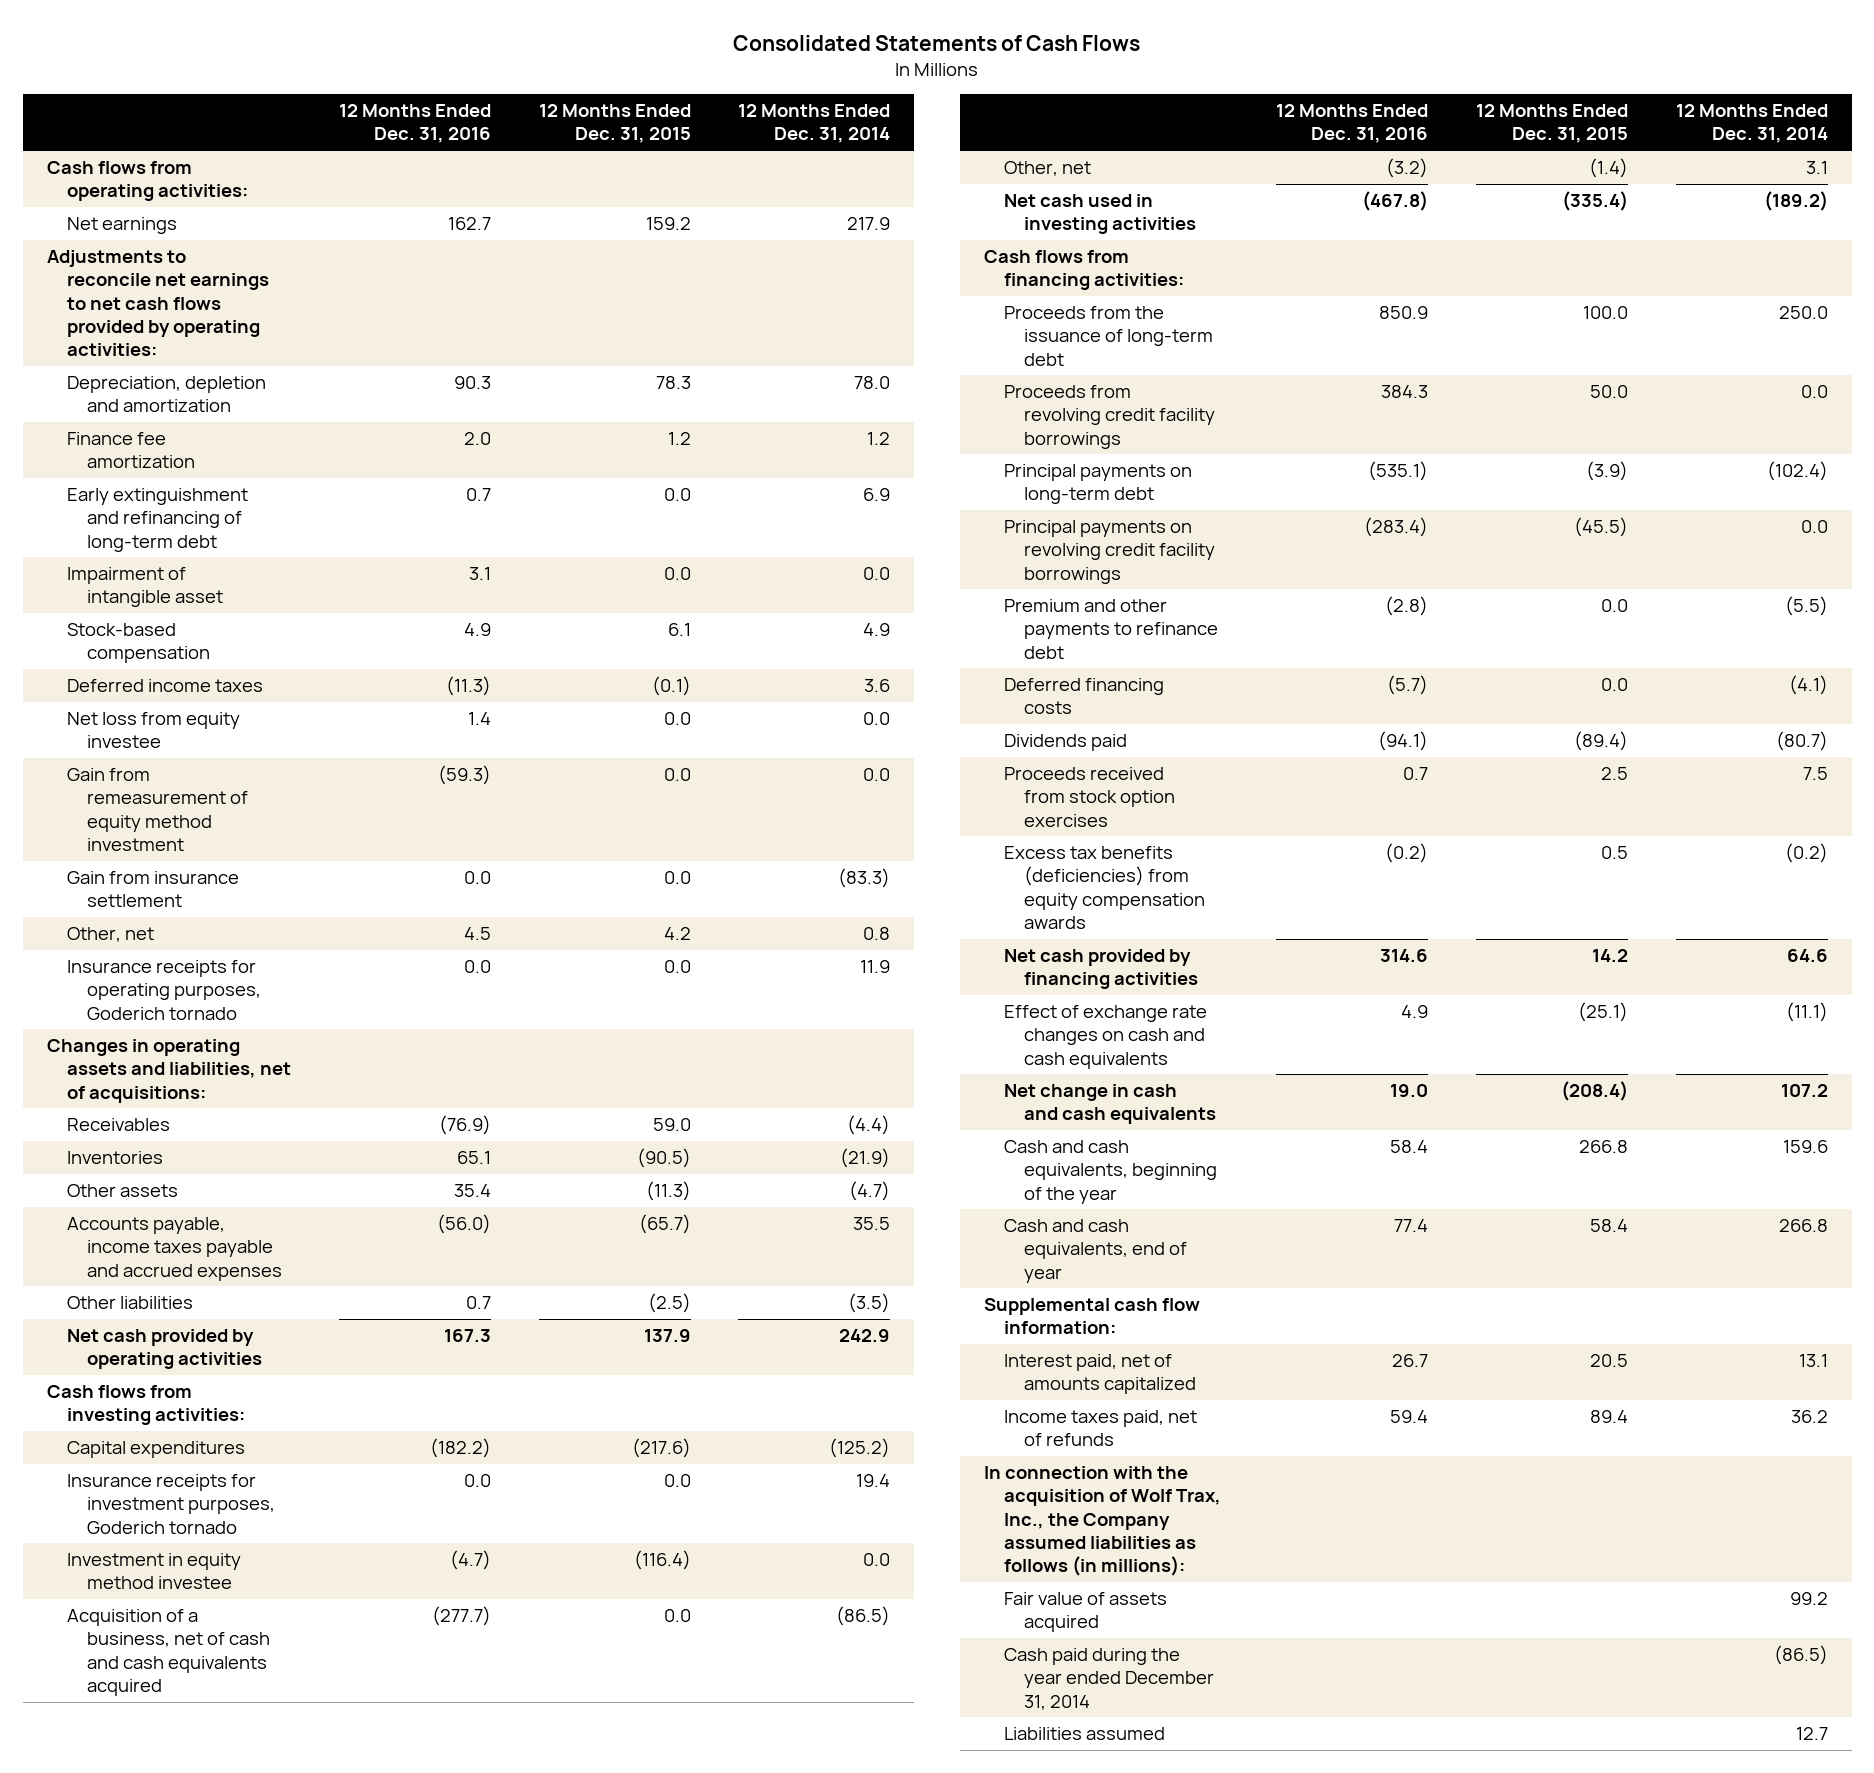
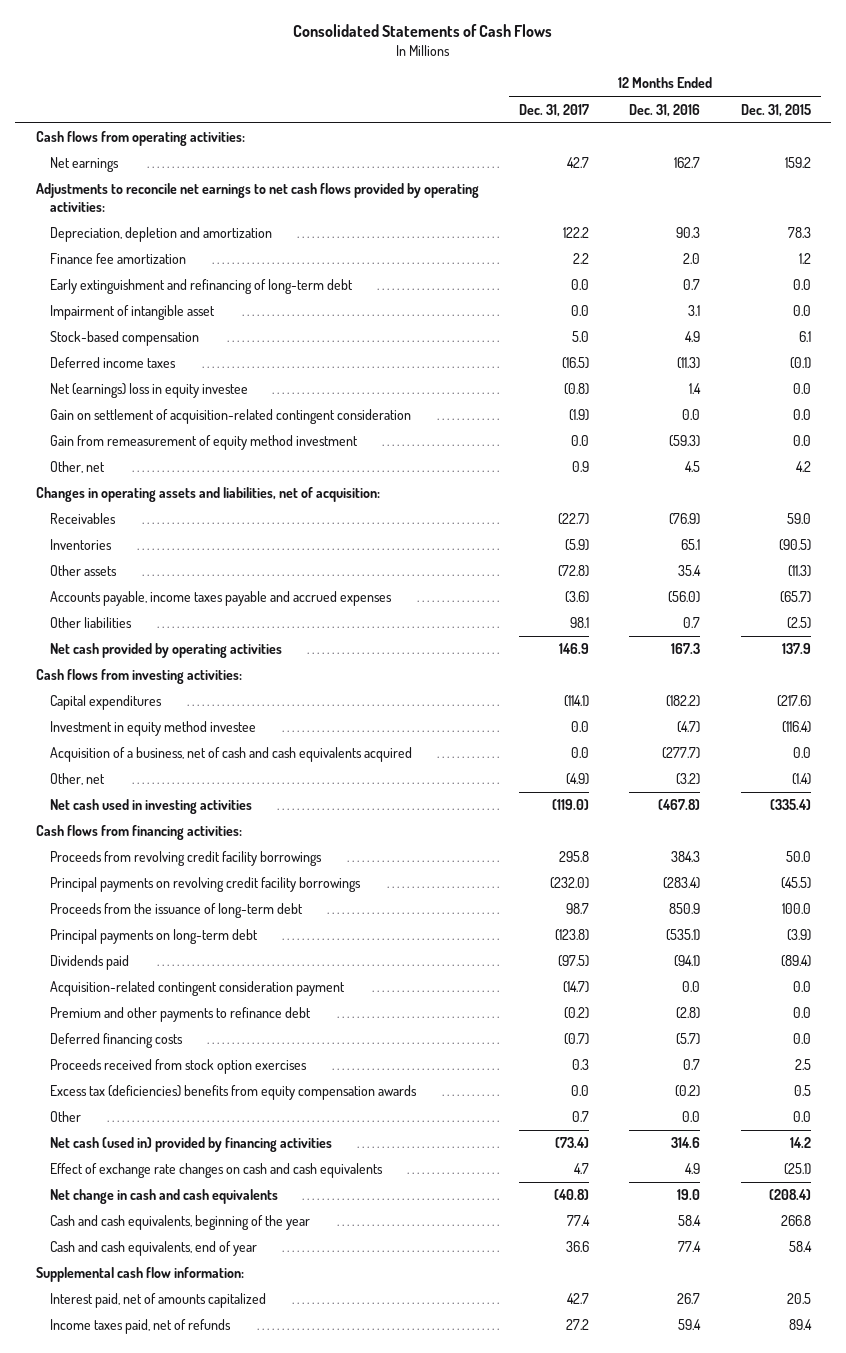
[738,104,891,144] 12 Months Ended Dec. 31, 2014 -> none
none -> [518,103,589,117] Dec. 31, 2017
[66,711,240,749] Net loss from equity investee -> [50,383,249,399] Net (earnings) loss in equity investee
none -> [50,409,412,425] Gain on settlement of acquisition-related contingent consideration
[66,870,239,908] Gain from insurance settlement -> none
[66,959,261,1020] Insurance receipts for operating purposes, Goderich tornado -> none
[46,1038,291,1103] Changes in operating assets and liabilities, net of acquisitions: -> [35,487,380,503] Changes in operating assets and liabilities, net of acquisition:
[66,1473,275,1534] Insurance receipts for investment purposes, Goderich tornado -> none
[1003,305,1213,366] Proceeds from the issuance of long-term debt -> [50,903,304,919] Proceeds from the issuance of long-term debt
[1003,463,1192,505] Principal payments on long-term debt -> [50,929,259,945] Principal payments on long-term debt
[1003,733,1127,751] Dividends paid -> [50,955,130,971] Dividends paid
none -> [50,981,346,997] Acquisition-related contingent consideration payment
[1003,845,1205,930] Excess tax benefits (deficiencies) from equity compensation awards -> [50,1085,418,1101] Excess tax (deficiencies) benefits from equity compensation awards
none -> [50,1111,82,1123] Other
[1003,948,1198,990] Net cash provided by financing activities -> [50,1137,333,1153] Net cash (used in) provided by financing activities
[984,1465,1221,1577] In connection with the acquisition of Wolf Trax, Inc., the Company assumed liabilities as follows (in millions): -> none
[1003,1591,1167,1633] Fair value of assets acquired -> none
[1003,1647,1214,1710] Cash paid during the year ended December 31, 2014 -> none
[1003,1726,1165,1740] Liabilities assumed -> none

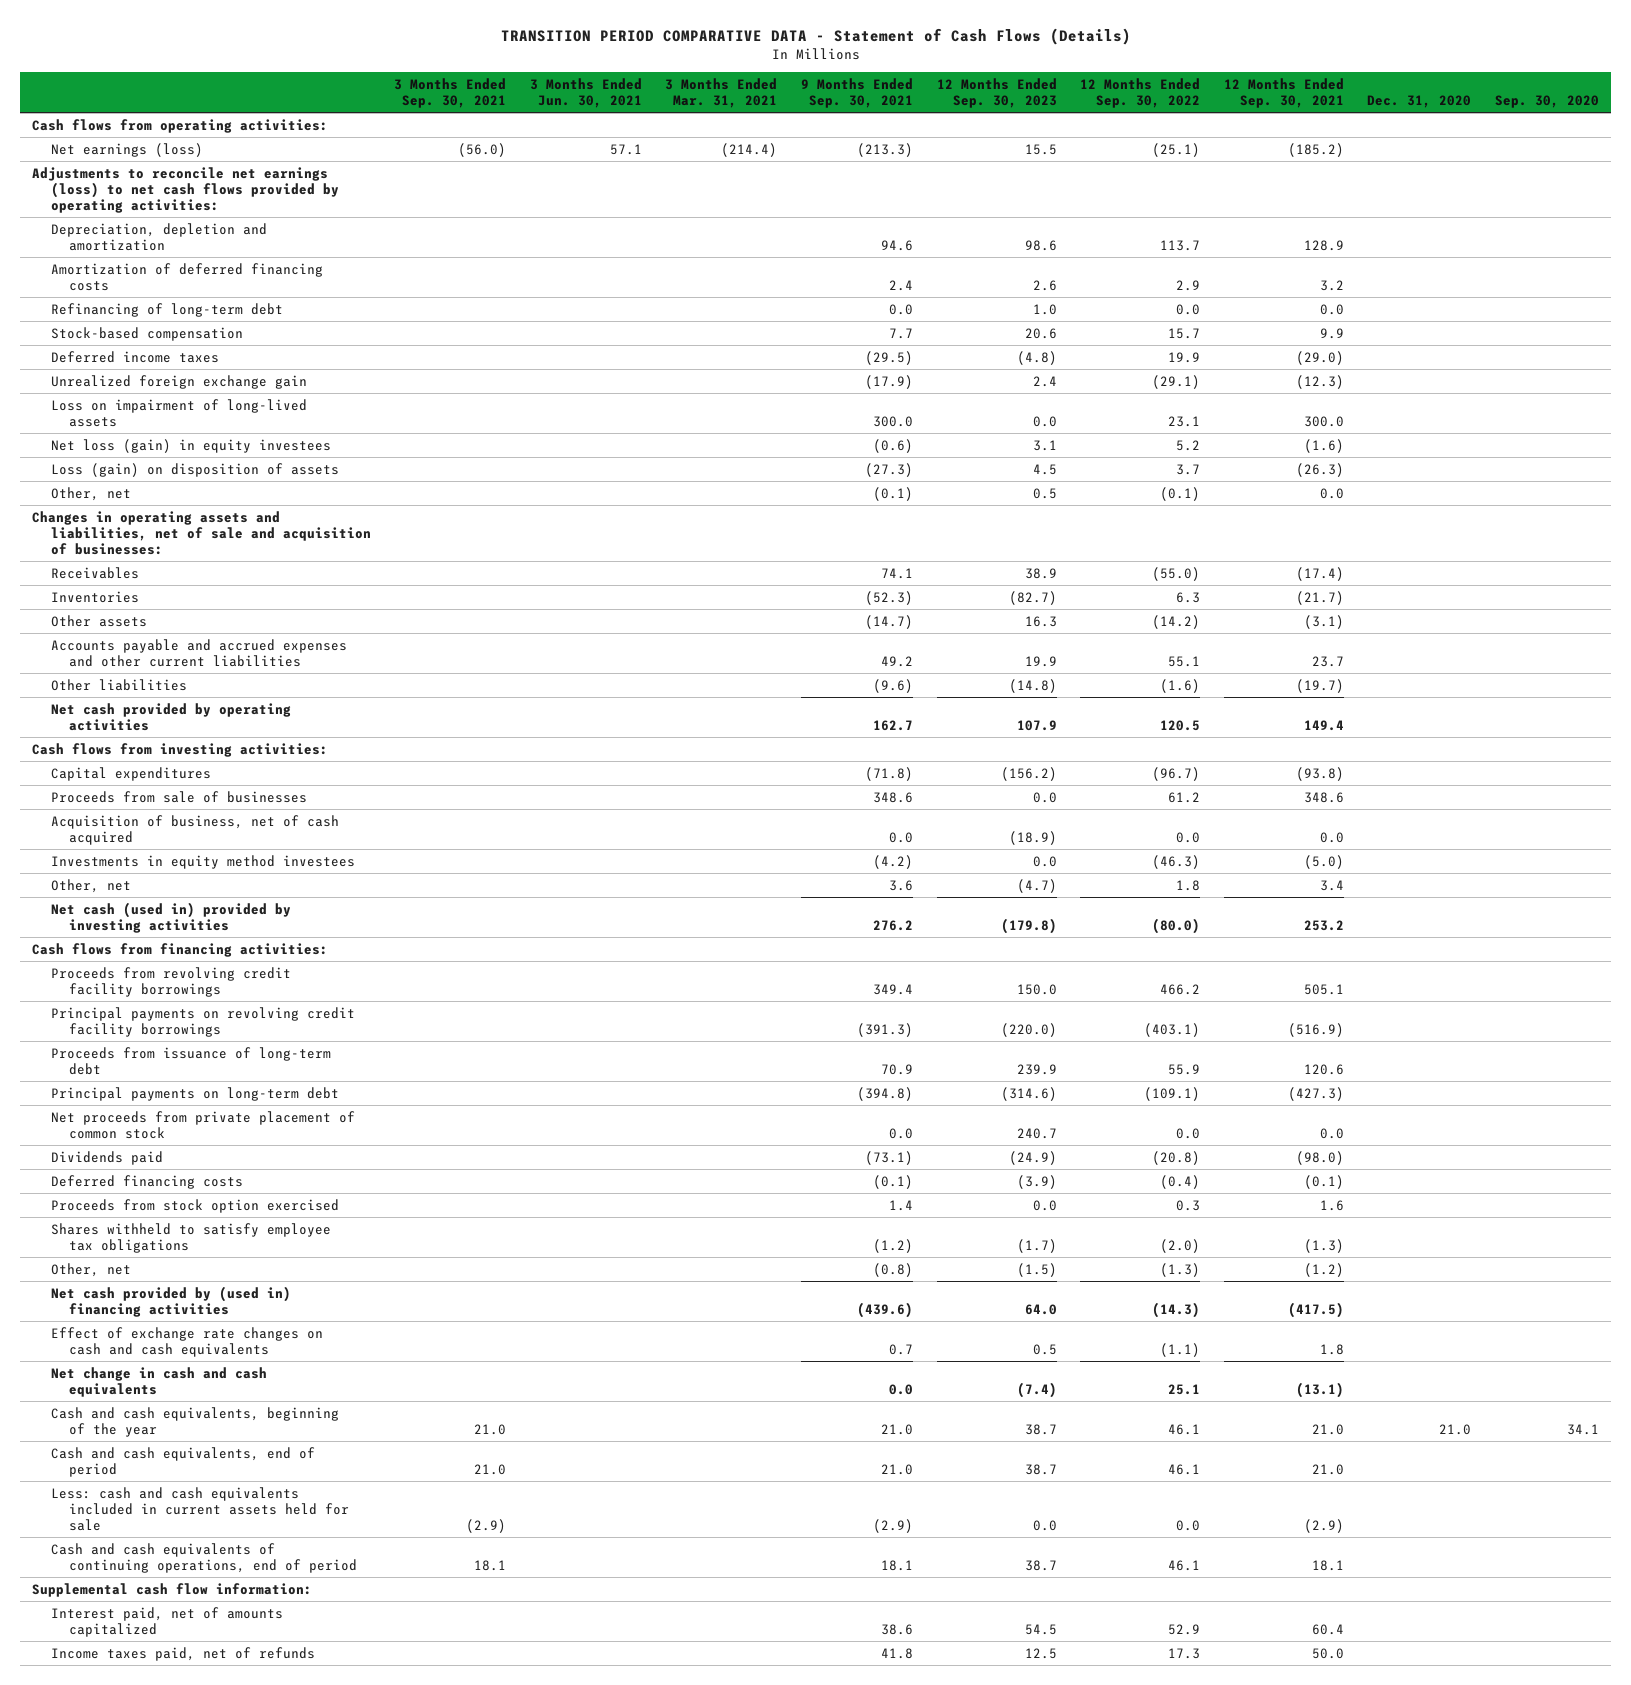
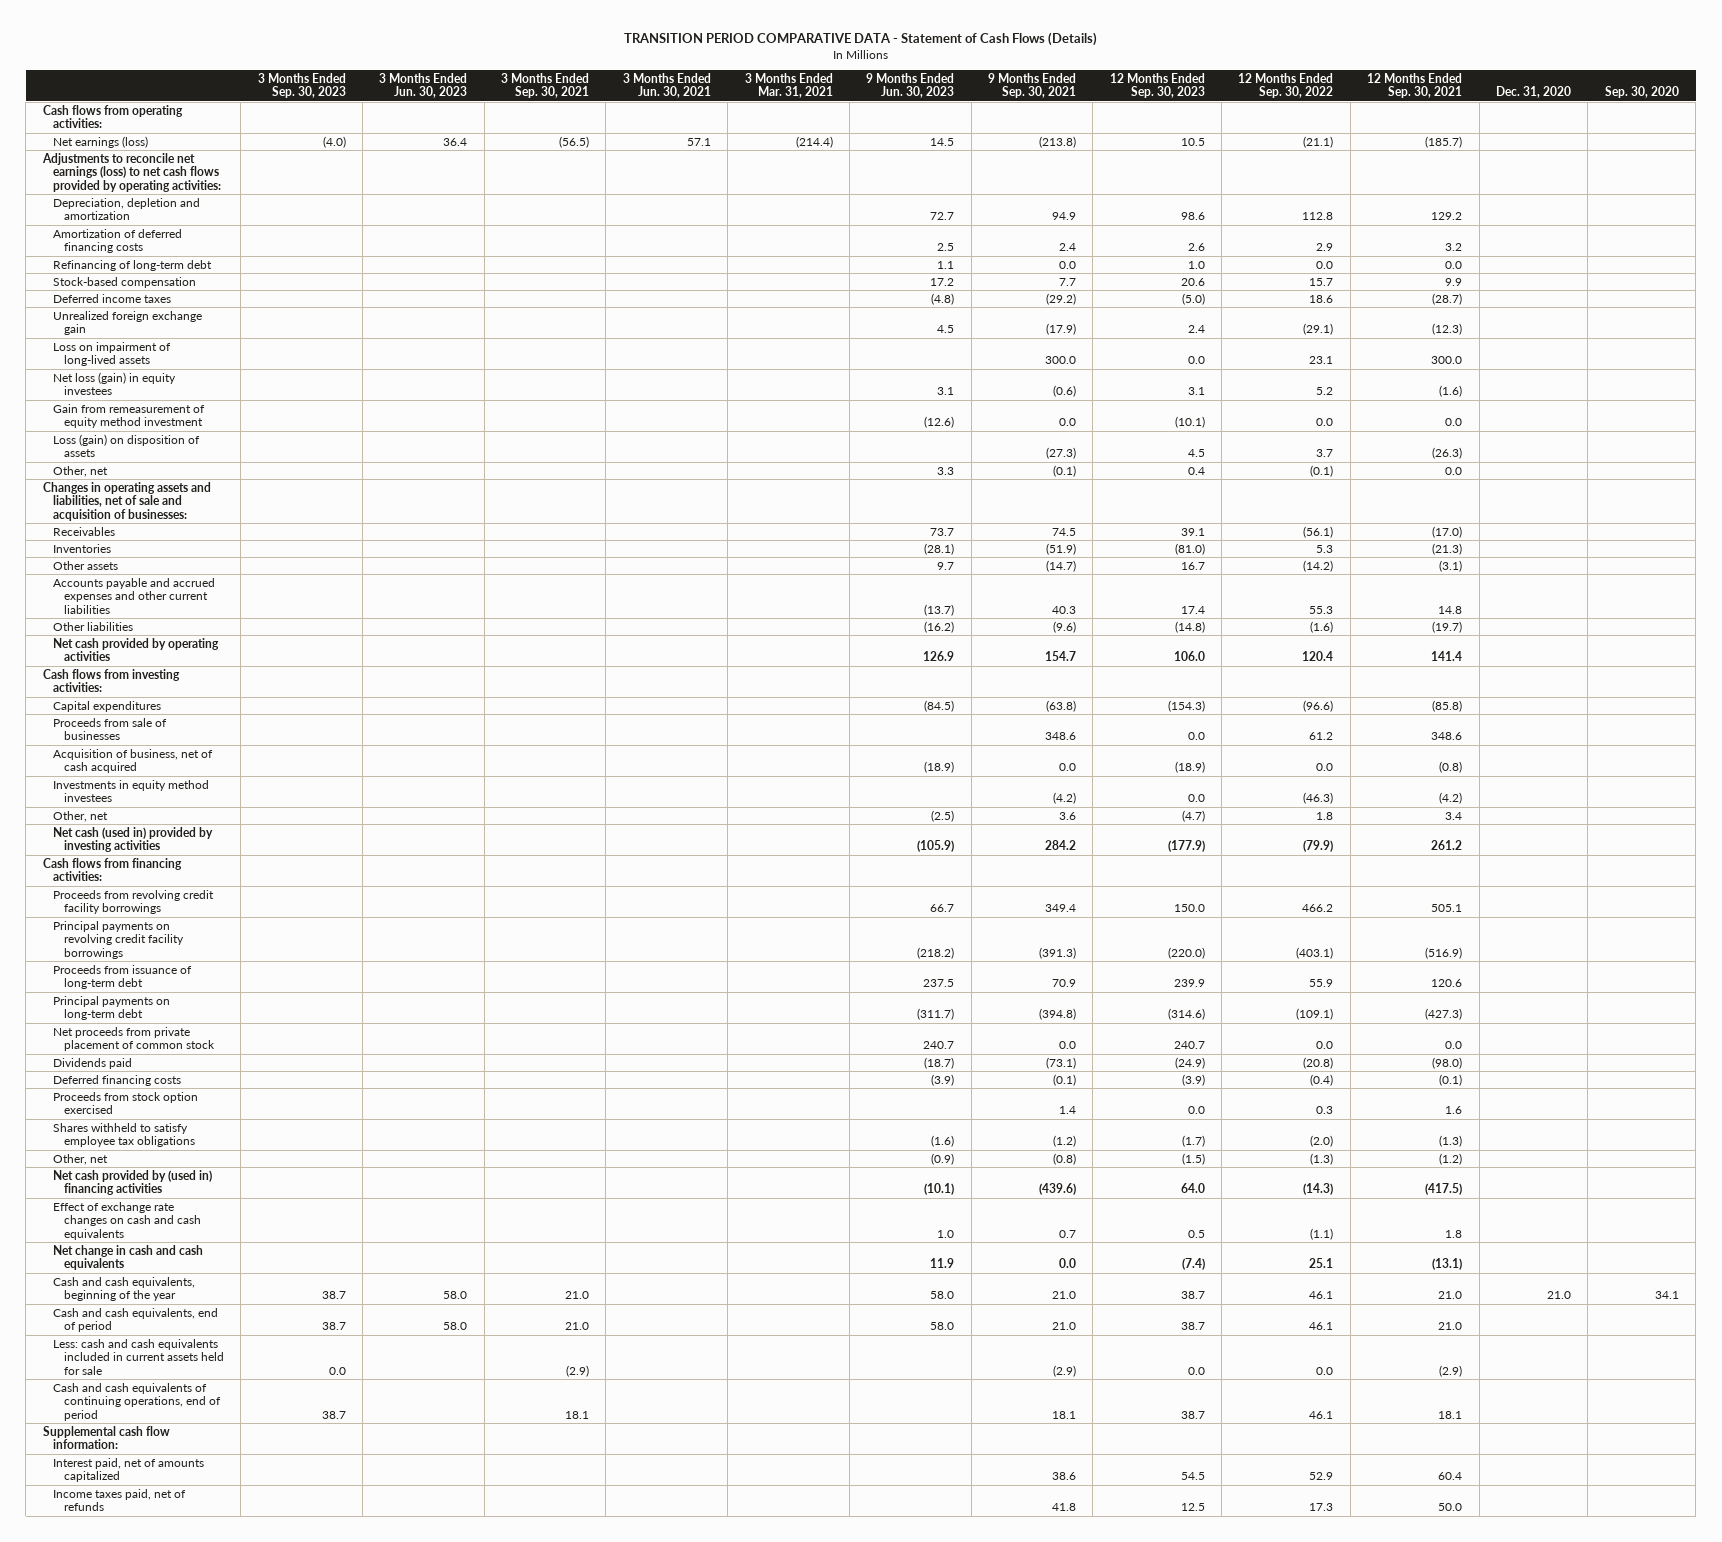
none -> [257,72,346,99] 3 Months Ended Sep. 30, 2023
none -> [379,72,468,99] 3 Months Ended Jun. 30, 2023
none -> [866,72,955,99] 9 Months Ended Jun. 30, 2023
[458,142,507,157] (56.0) -> [559,135,590,148] (56.5)
[857,142,914,157] (213.3) -> [1039,135,1077,148] (213.8)
[1024,143,1057,155] 15.5 -> [1180,137,1205,146] 10.5
[1152,142,1201,157] (25.1) -> [1303,135,1334,148] (21.1)
[1287,142,1344,157] (185.2) -> [1425,135,1463,148] (185.7)
[881,239,914,251] 94.6 -> [1052,212,1077,221] 94.9
[1160,239,1201,251] 113.7 -> [1302,212,1334,221] 112.8
[1303,239,1344,251] 128.9 -> [1431,212,1463,221] 129.2
[865,350,914,365] (29.5) -> [1046,292,1077,305] (29.2)
[1016,350,1057,365] (4.8) -> [1181,292,1205,305] (5.0)
[1168,351,1201,363] 19.9 -> [1309,294,1334,303] 18.6
[1295,350,1344,365] (29.0) -> [1432,292,1463,305] (28.7)
none -> [53,403,206,429] Gain from remeasurement of equity method investment
[1032,487,1057,499] 0.5 -> [1187,466,1205,475] 0.4
[881,567,914,579] 74.1 -> [1052,527,1077,536] 74.5
[1024,567,1057,579] 38.9 -> [1180,527,1205,536] 39.1
[1152,566,1201,581] (55.0) -> [1303,525,1334,538] (56.1)
[1295,566,1344,581] (17.4) -> [1432,525,1463,538] (17.0)
[865,590,914,605] (52.3) -> [1046,542,1077,555] (51.9)
[1008,590,1057,605] (82.7) -> [1174,542,1205,555] (81.0)
[1176,591,1201,603] 6.3 -> [1316,544,1334,553] 5.3
[1295,590,1344,605] (21.7) -> [1432,542,1463,555] (21.3)
[1024,615,1057,627] 16.3 -> [1180,561,1205,570] 16.7
[881,655,914,667] 49.2 -> [1052,605,1077,614] 40.3
[1024,655,1057,667] 19.9 -> [1180,605,1205,614] 17.4
[1168,655,1201,667] 55.1 -> [1309,605,1334,614] 55.3
[1311,655,1344,667] 23.7 -> [1438,605,1463,614] 14.8
[873,719,914,731] 162.7 -> [1045,651,1077,662] 154.7
[1016,719,1057,731] 107.9 -> [1173,651,1205,662] 106.0
[1160,719,1201,731] 120.5 -> [1302,651,1334,662] 120.4
[1303,719,1344,731] 149.4 -> [1431,651,1463,662] 141.4
[865,766,914,781] (71.8) -> [1046,699,1077,712] (63.8)
[1000,766,1057,781] (156.2) -> [1167,699,1205,712] (154.3)
[1152,766,1201,781] (96.7) -> [1303,699,1334,712] (96.6)
[1295,766,1344,781] (93.8) -> [1432,699,1463,712] (85.8)
[1319,831,1344,843] 0.0 -> [1439,761,1463,774] (0.8)
[1303,854,1344,869] (5.0) -> [1439,792,1463,805] (4.2)
[873,919,914,931] 276.2 -> [1045,840,1077,851] 284.2
[1000,917,1057,934] (179.8) -> [1167,840,1205,853] (177.9)
[1152,917,1201,934] (80.0) -> [1303,840,1334,853] (79.9)
[1303,919,1344,931] 253.2 -> [1431,840,1463,851] 261.2

